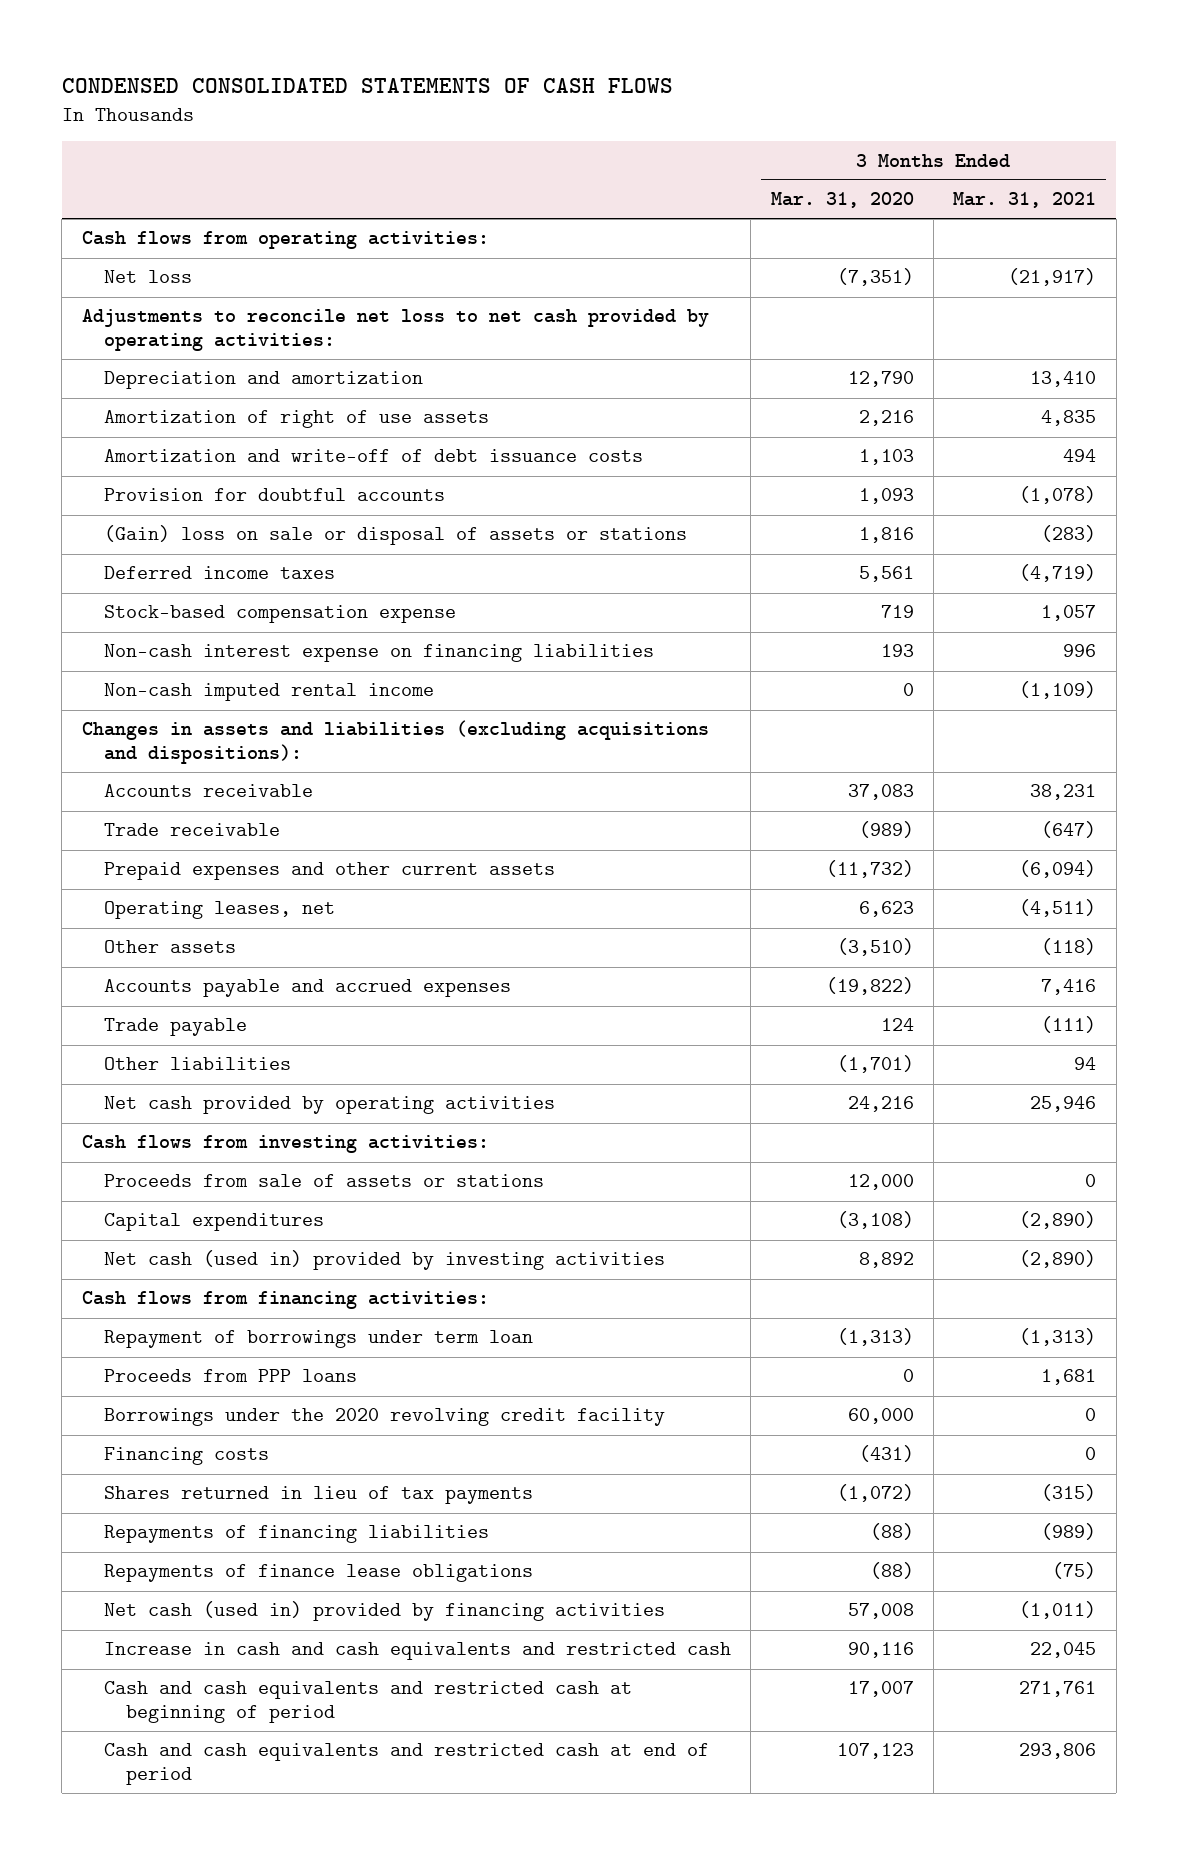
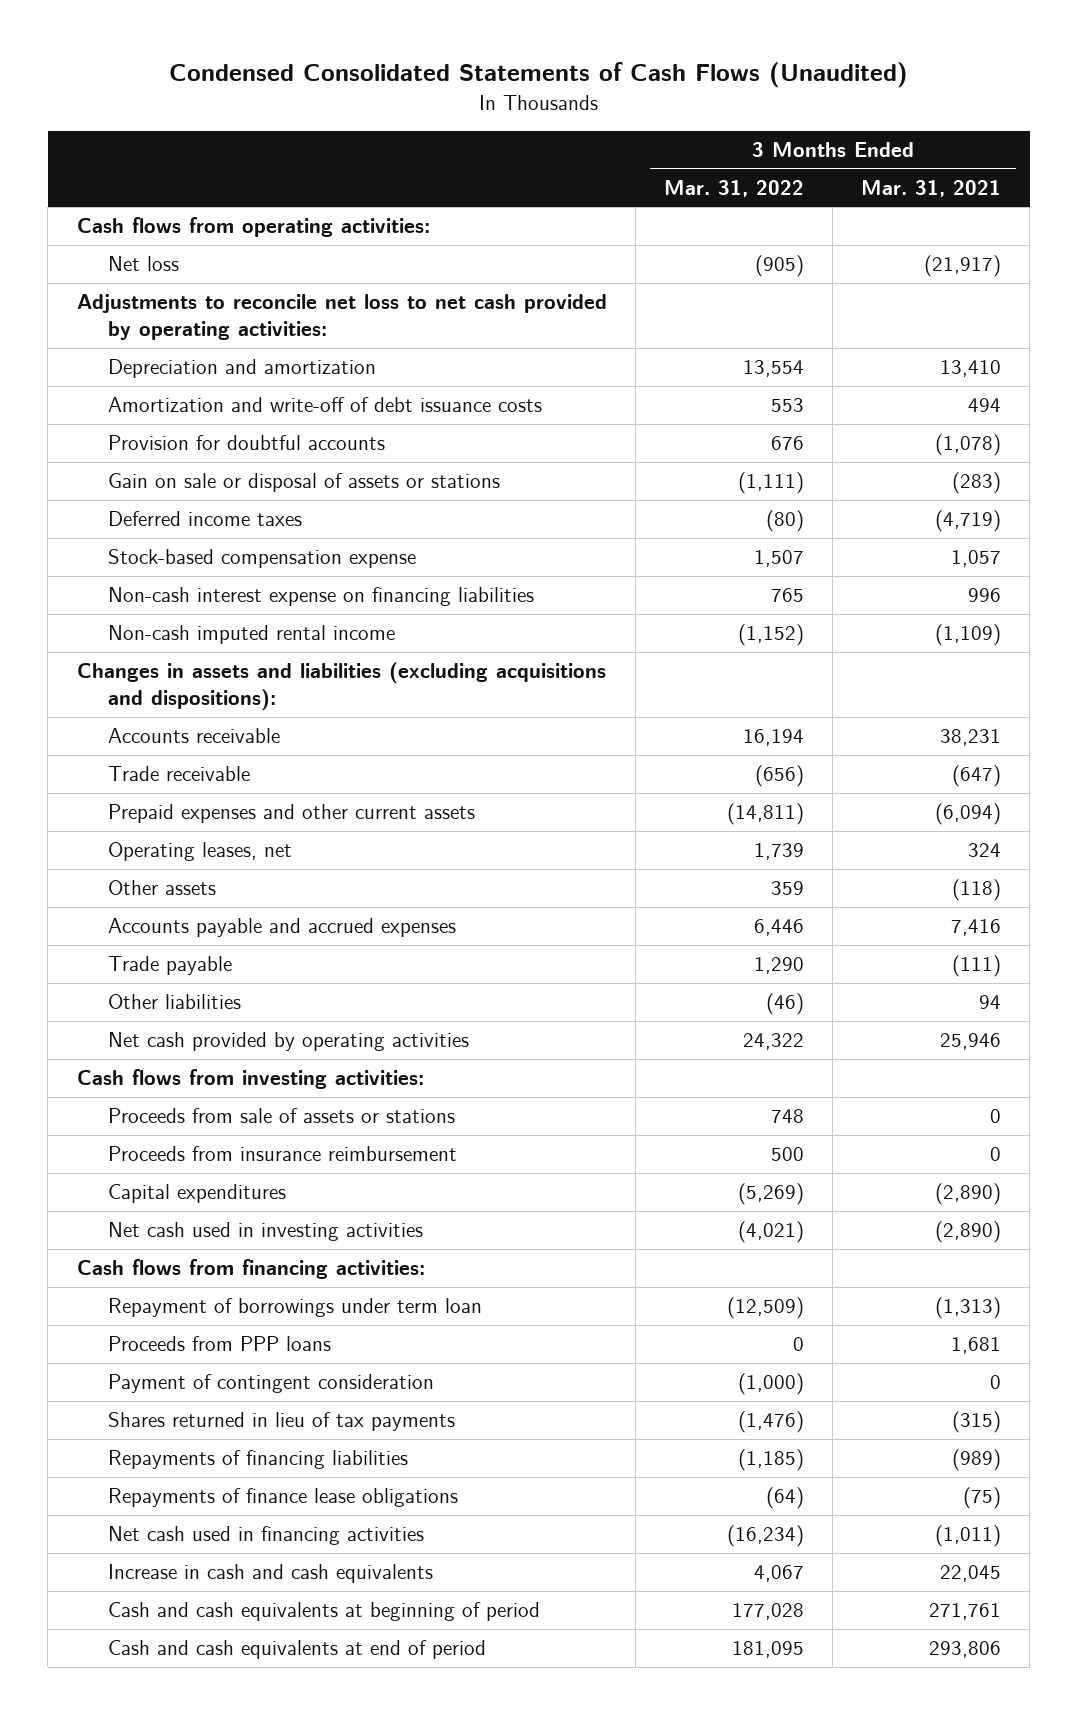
[61,78,673,94] CONDENSED CONSOLIDATED STATEMENTS OF CASH FLOWS -> [168,61,908,88] Condensed Consolidated Statements of Cash Flows (Unaudited)
[770,192,914,209] Mar. 31, 2020 -> none
none -> [663,179,804,197] Mar. 31, 2022
[103,410,489,429] Amortization of right of use assets -> none
[103,525,687,546] (Gain) loss on sale or disposal of assets or stations -> [108,473,501,493] Gain on sale or disposal of assets or stations
[1019,899,1097,918] (4,511) -> [968,843,1002,858] 324
none -> [108,1146,458,1162] Proceeds from insurance reimbursement
[103,1250,665,1271] Net cash (used in) provided by investing activities -> [108,1222,424,1242] Net cash used in investing activities
[103,1408,665,1427] Borrowings under the 2020 revolving credit facility -> none
[103,1447,269,1466] Financing costs -> none
none -> [108,1374,435,1394] Payment of contingent consideration
[103,1601,665,1622] Net cash (used in) provided by financing activities -> [108,1526,425,1546] Net cash used in financing activities
[103,1642,731,1661] Increase in cash and cash equivalents and restricted cash -> [108,1564,434,1584] Increase in cash and cash equivalents
[103,1681,632,1724] Cash and cash equivalents and restricted cash at beginning of period -> [108,1602,541,1622] Cash and cash equivalents at beginning of period
[103,1743,709,1786] Cash and cash equivalents and restricted cash at end of period -> [108,1640,487,1660] Cash and cash equivalents at end of period

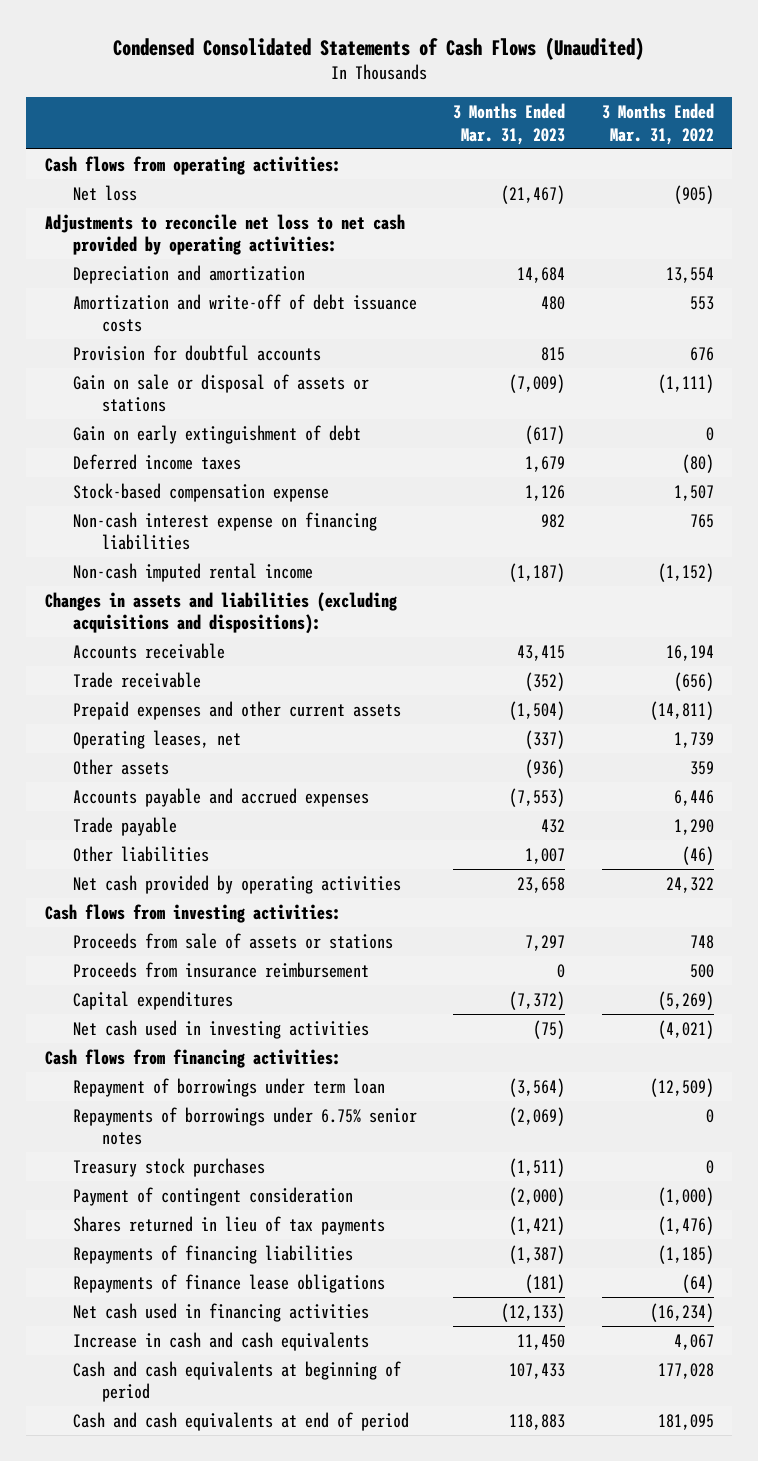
[861,179,1002,197] Mar. 31, 2021 -> none
none -> [453,103,566,145] 3 Months Ended Mar. 31, 2023
none -> [73,424,362,444] Gain on early extinguishment of debt
[108,1336,332,1352] Proceeds from PPP loans -> none
none -> [73,1106,418,1146] Repayments of borrowings under 6.75% senior notes
none -> [73,1157,266,1177] Treasury stock purchases

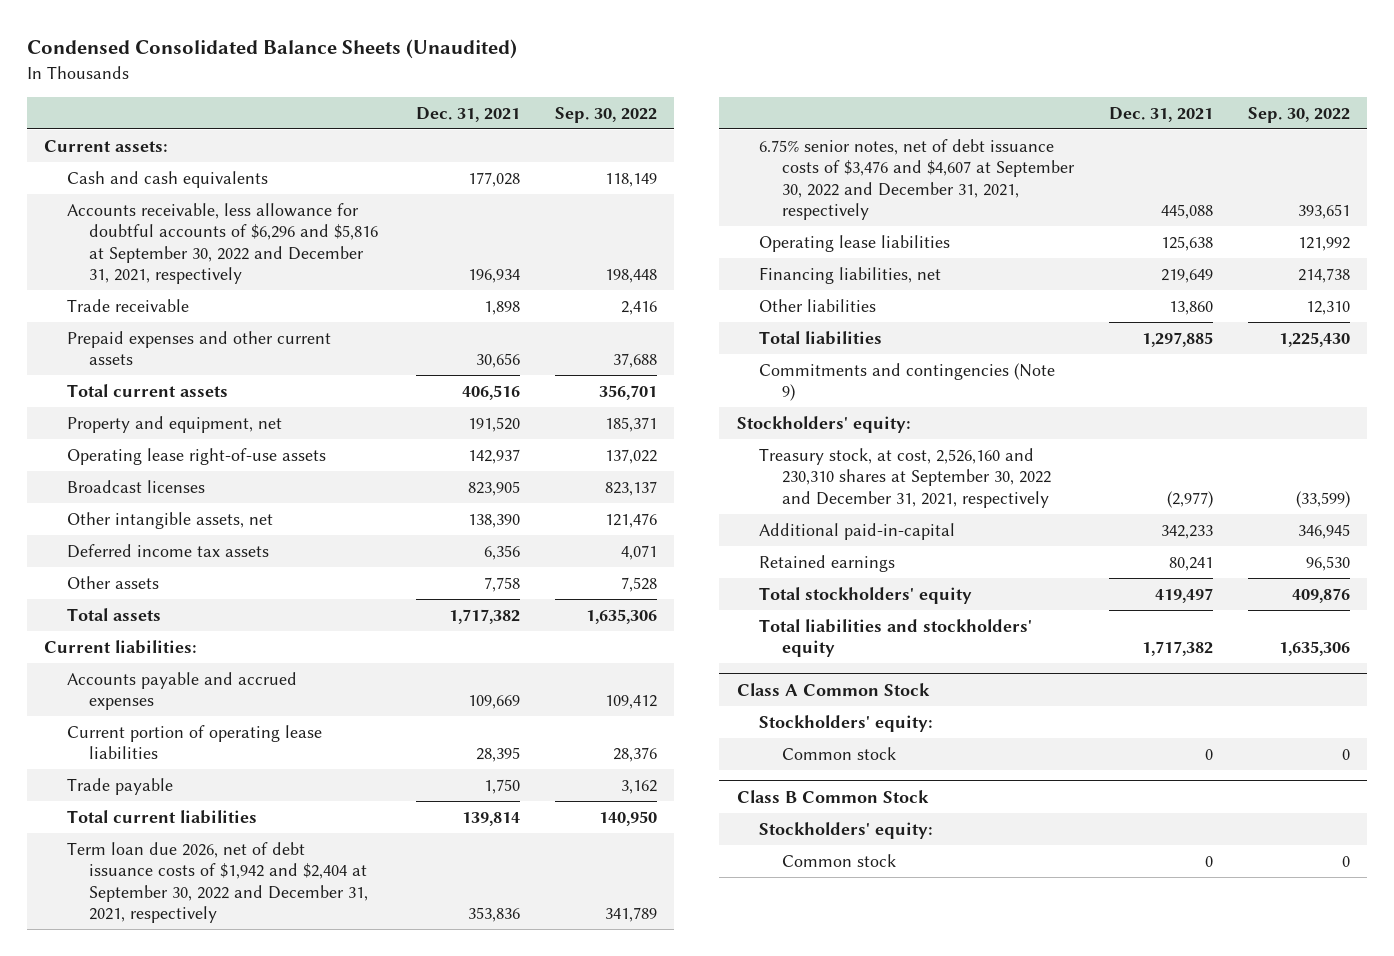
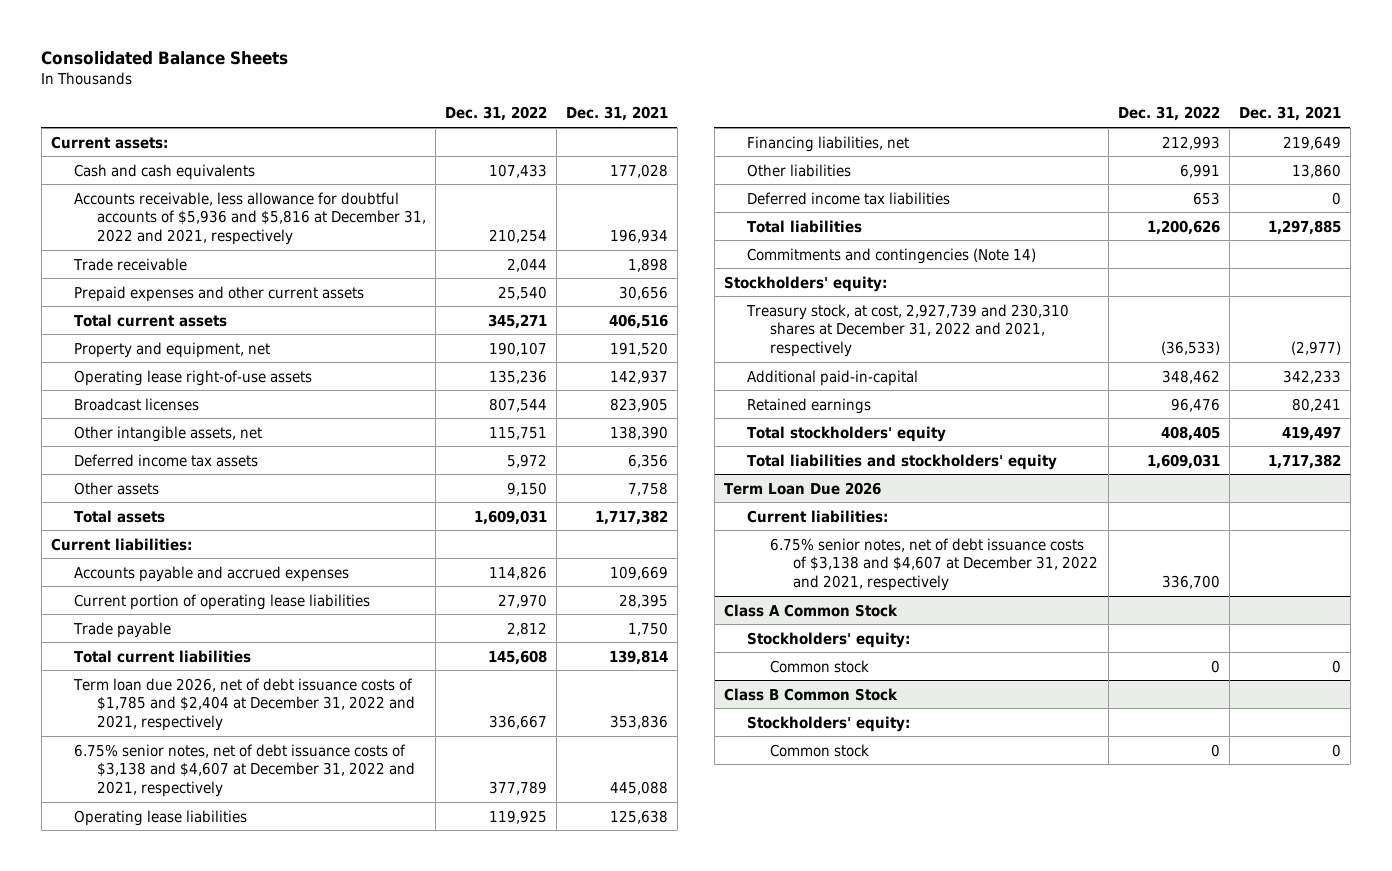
[26,39,517,60] Condensed Consolidated Balance Sheets (Unaudited) -> [41,51,289,66] Consolidated Balance Sheets
[554,106,657,123] Sep. 30, 2022 -> none
none -> [445,106,548,122] Dec. 31, 2022
[66,202,379,285] Accounts receivable, less allowance for doubtful accounts of $6,296 and $5,816 at September 30, 2022 and December 31, 2021, respectively -> [74,191,427,246] Accounts receivable, less allowance for doubtful accounts of $5,936 and $5,816 at December 31, 2022 and 2021, respectively
[66,841,369,924] Term loan due 2026, net of debt issuance costs of $1,942 and $2,404 at September 30, 2022 and December 31, 2021, respectively -> [73,677,416,732] Term loan due 2026, net of debt issuance costs of $1,785 and $2,404 at December 31, 2022 and 2021, respectively
[759,138,1076,221] 6.75% senior notes, net of debt issuance costs of $3,476 and $4,607 at September 30, 2022 and December 31, 2021, respectively -> [74,743,416,798] 6.75% senior notes, net of debt issuance costs of $3,138 and $4,607 at December 31, 2022 and 2021, respectively
none -> [746,191,950,205] Deferred income tax liabilities
[759,362,1056,402] Commitments and contingencies (Note 9) -> [746,247,1036,264] Commitments and contingencies (Note 14)
[759,447,1052,508] Treasury stock, at cost, 2,526,160 and 230,310 shares at September 30, 2022 and December 31, 2021, respectively -> [745,303,1069,358] Treasury stock, at cost, 2,927,739 and 230,310 shares at December 31, 2022 and 2021, respectively
none -> [723,481,881,495] Term Loan Due 2026
none -> [746,509,888,523] Current liabilities:
none -> [770,537,1099,592] 6.75% senior notes, net of debt issuance costs of $3,138 and $4,607 at December 31, 2022 and 2021, respectively

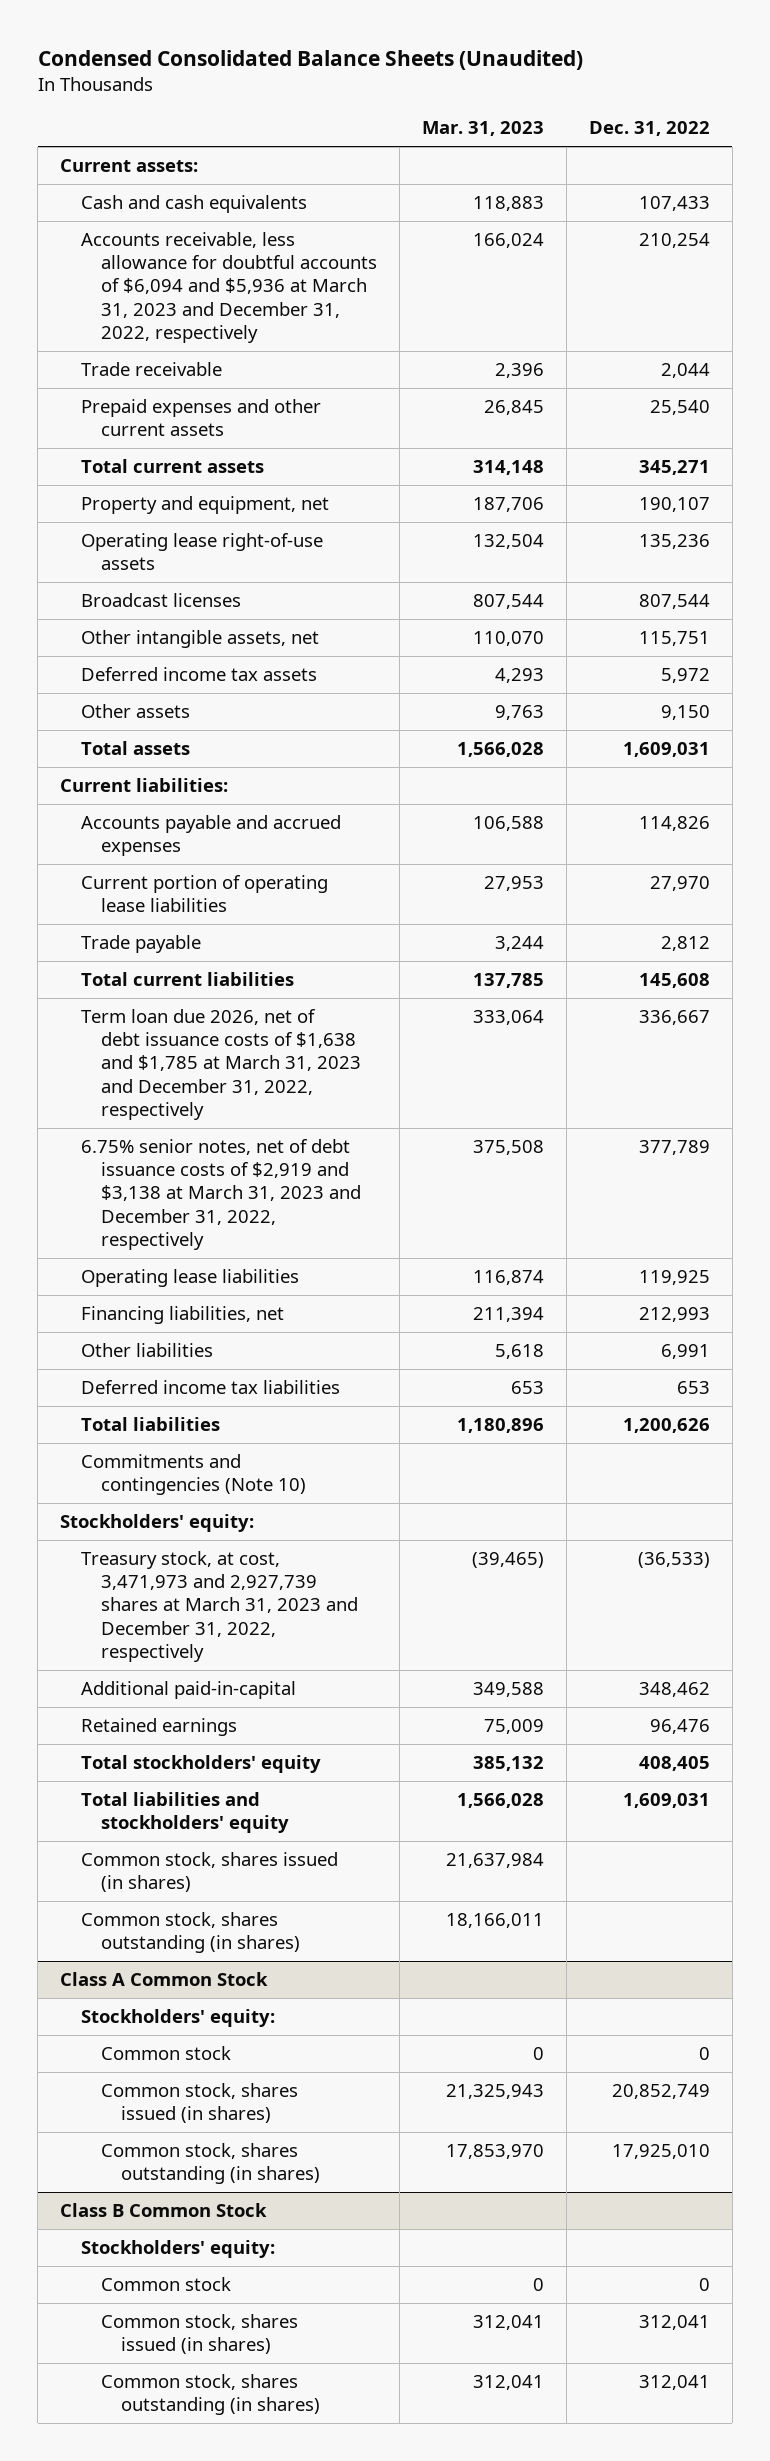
[41,51,289,66] Consolidated Balance Sheets -> [37,50,583,71] Condensed Consolidated Balance Sheets (Unaudited)
[566,106,669,122] Dec. 31, 2021 -> none
none -> [421,121,544,137] Mar. 31, 2023
[74,191,427,246] Accounts receivable, less allowance for doubtful accounts of $5,936 and $5,816 at December 31, 2022 and 2021, respectively -> [80,232,377,343] Accounts receivable, less allowance for doubtful accounts of $6,094 and $5,936 at March 31, 2023 and December 31, 2022, respectively
[73,677,416,732] Term loan due 2026, net of debt issuance costs of $1,785 and $2,404 at December 31, 2022 and 2021, respectively -> [80,1009,361,1120] Term loan due 2026, net of debt issuance costs of $1,638 and $1,785 at March 31, 2023 and December 31, 2022, respectively
[74,743,416,798] 6.75% senior notes, net of debt issuance costs of $3,138 and $4,607 at December 31, 2022 and 2021, respectively -> [80,1139,361,1250] 6.75% senior notes, net of debt issuance costs of $2,919 and $3,138 at March 31, 2023 and December 31, 2022, respectively
[746,247,1036,264] Commitments and contingencies (Note 14) -> [80,1454,306,1496] Commitments and contingencies (Note 10)
[745,303,1069,358] Treasury stock, at cost, 2,927,739 and 230,310 shares at December 31, 2022 and 2021, respectively -> [80,1551,358,1662] Treasury stock, at cost, 3,471,973 and 2,927,739 shares at March 31, 2023 and December 31, 2022, respectively
[723,481,881,495] Term Loan Due 2026 -> none
[746,509,888,523] Current liabilities: -> none
[770,537,1099,592] 6.75% senior notes, net of debt issuance costs of $3,138 and $4,607 at December 31, 2022 and 2021, respectively -> none
none -> [80,1852,338,1893] Common stock, shares issued (in shares)
none -> [80,1912,300,1954] Common stock, shares outstanding (in shares)
none -> [100,2083,298,2124] Common stock, shares issued (in shares)
none -> [100,2143,321,2185] Common stock, shares outstanding (in shares)
none -> [100,2314,298,2355] Common stock, shares issued (in shares)
none -> [100,2374,321,2416] Common stock, shares outstanding (in shares)

